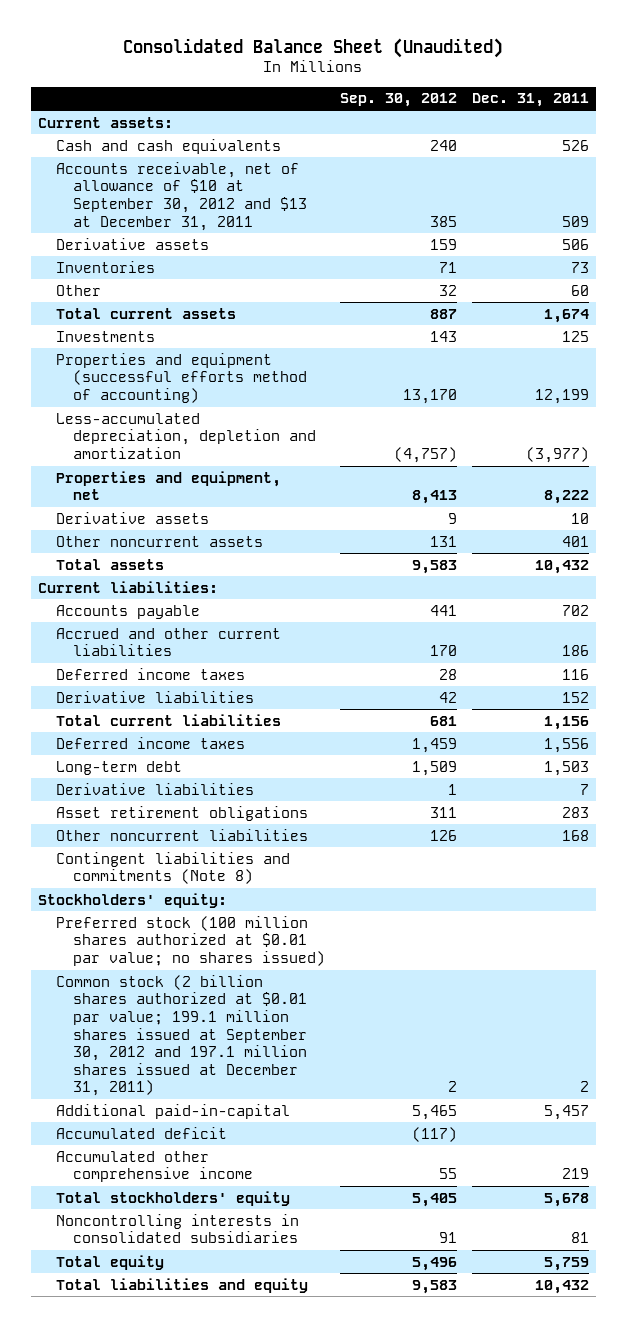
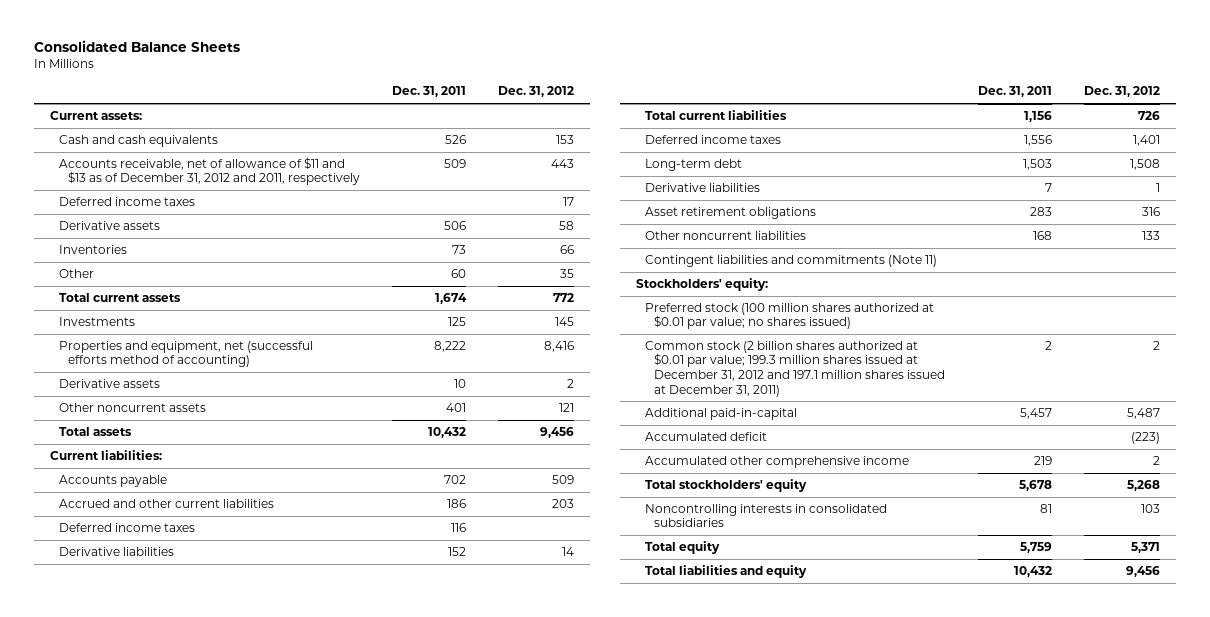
[123,38,504,59] Consolidated Balance Sheet (Unaudited) -> [33,39,240,52] Consolidated Balance Sheets
[339,93,457,108] Sep. 30, 2012 -> none
none -> [498,86,575,98] Dec. 31, 2012
[55,161,307,231] Accounts receivable, net of allowance of $10 at September 30, 2012 and $13 at December 31, 2011 -> [58,156,361,186] Accounts receivable, net of allowance of $11 and $13 as of December 31, 2012 and 2011, respectively
none -> [58,196,195,206] Deferred income taxes
[55,352,307,403] Properties and equipment (successful efforts method of accounting) -> none
[55,412,316,459] Less-accumulated depreciation, depletion and amortization -> none
[55,470,281,501] Properties and equipment, net -> [58,340,313,368] Properties and equipment, net (successful efforts method of accounting)
[55,851,290,885] Contingent liabilities and commitments (Note 8) -> [645,254,938,267] Contingent liabilities and commitments (Note 11)
[55,974,307,1097] Common stock (2 billion shares authorized at $0.01 par value; 199.1 million shares issued at September 30, 2012 and 197.1 million shares issued at December 31, 2011) -> [645,340,946,397] Common stock (2 billion shares authorized at $0.01 par value; 199.3 million shares issued at December 31, 2012 and 197.1 million shares issued at December 31, 2011)

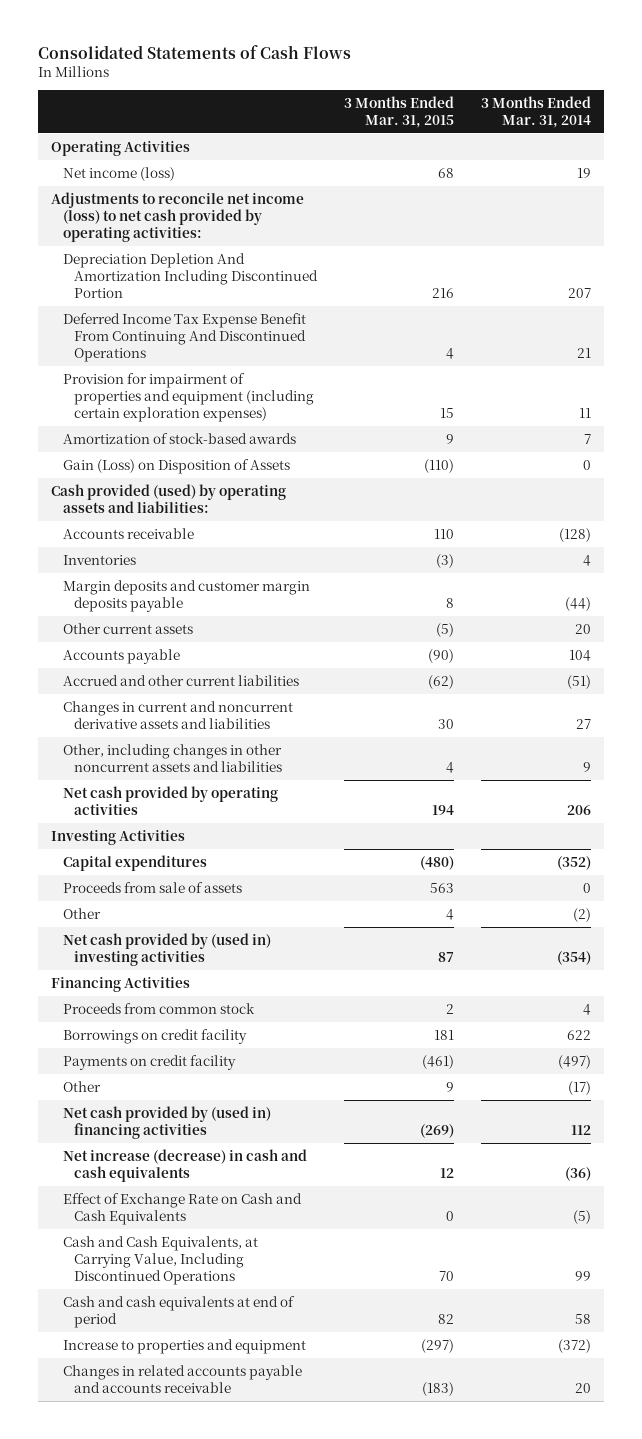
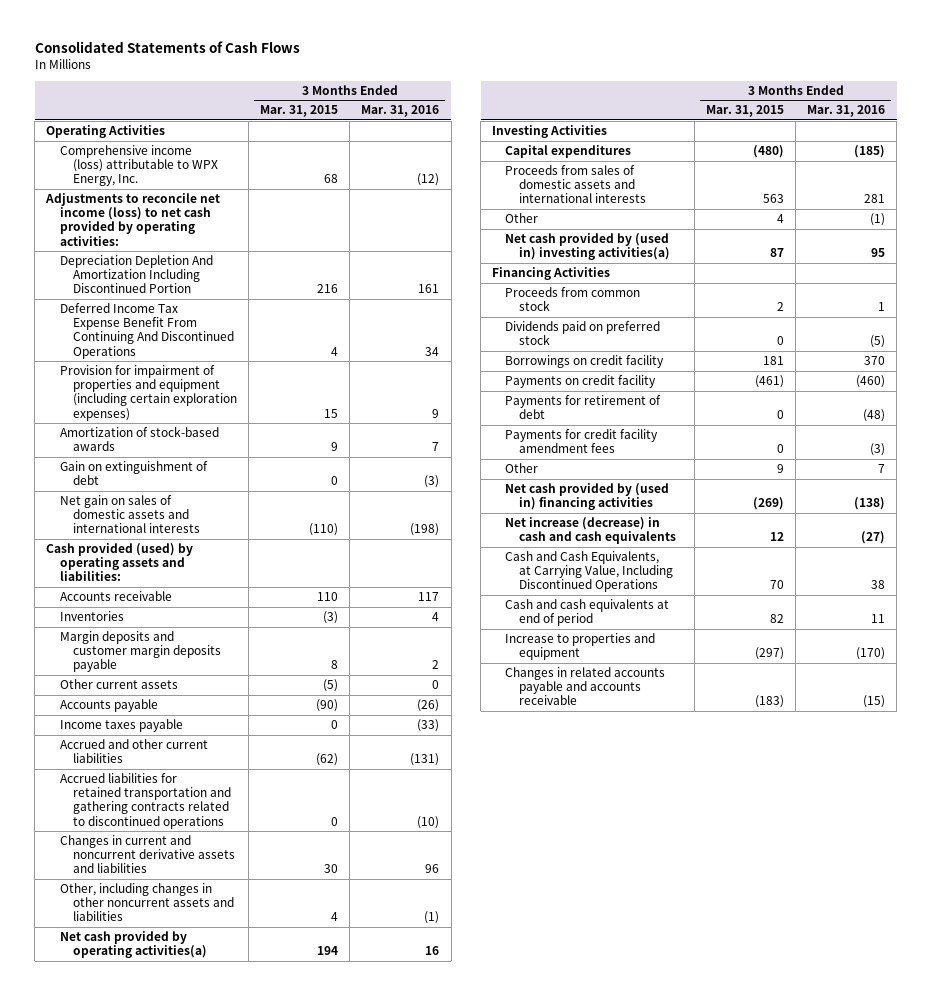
[480,95,591,128] 3 Months Ended Mar. 31, 2014 -> none
none -> [361,105,440,118] Mar. 31, 2016
[62,166,175,181] Net income (loss) -> [59,145,218,187] Comprehensive income (loss) attributable to WPX Energy, Inc.
none -> [59,461,208,486] Gain on extinguishment of debt
[62,458,290,474] Gain (Loss) on Disposition of Assets -> [59,495,200,534] Net gain on sales of domestic assets and international interests
none -> [59,719,183,733] Income taxes payable
none -> [59,773,231,829] Accrued liabilities for retained transportation and gathering contracts related to discontinued operations
[62,785,278,815] Net cash provided by operating activities -> [59,931,207,959] Net cash provided by operating activities(a)
[62,881,242,893] Proceeds from sale of assets -> [505,165,646,204] Proceeds from sales of domestic assets and international interests
[62,932,271,966] Net cash provided by (used in) investing activities -> [505,233,670,261] Net cash provided by (used in) investing activities(a)
none -> [505,321,661,346] Dividends paid on preferred stock
none -> [505,395,662,420] Payments for retirement of debt
none -> [505,429,659,454] Payments for credit facility amendment fees
[62,1192,302,1225] Effect of Exchange Rate on Cash and Cash Equivalents -> none

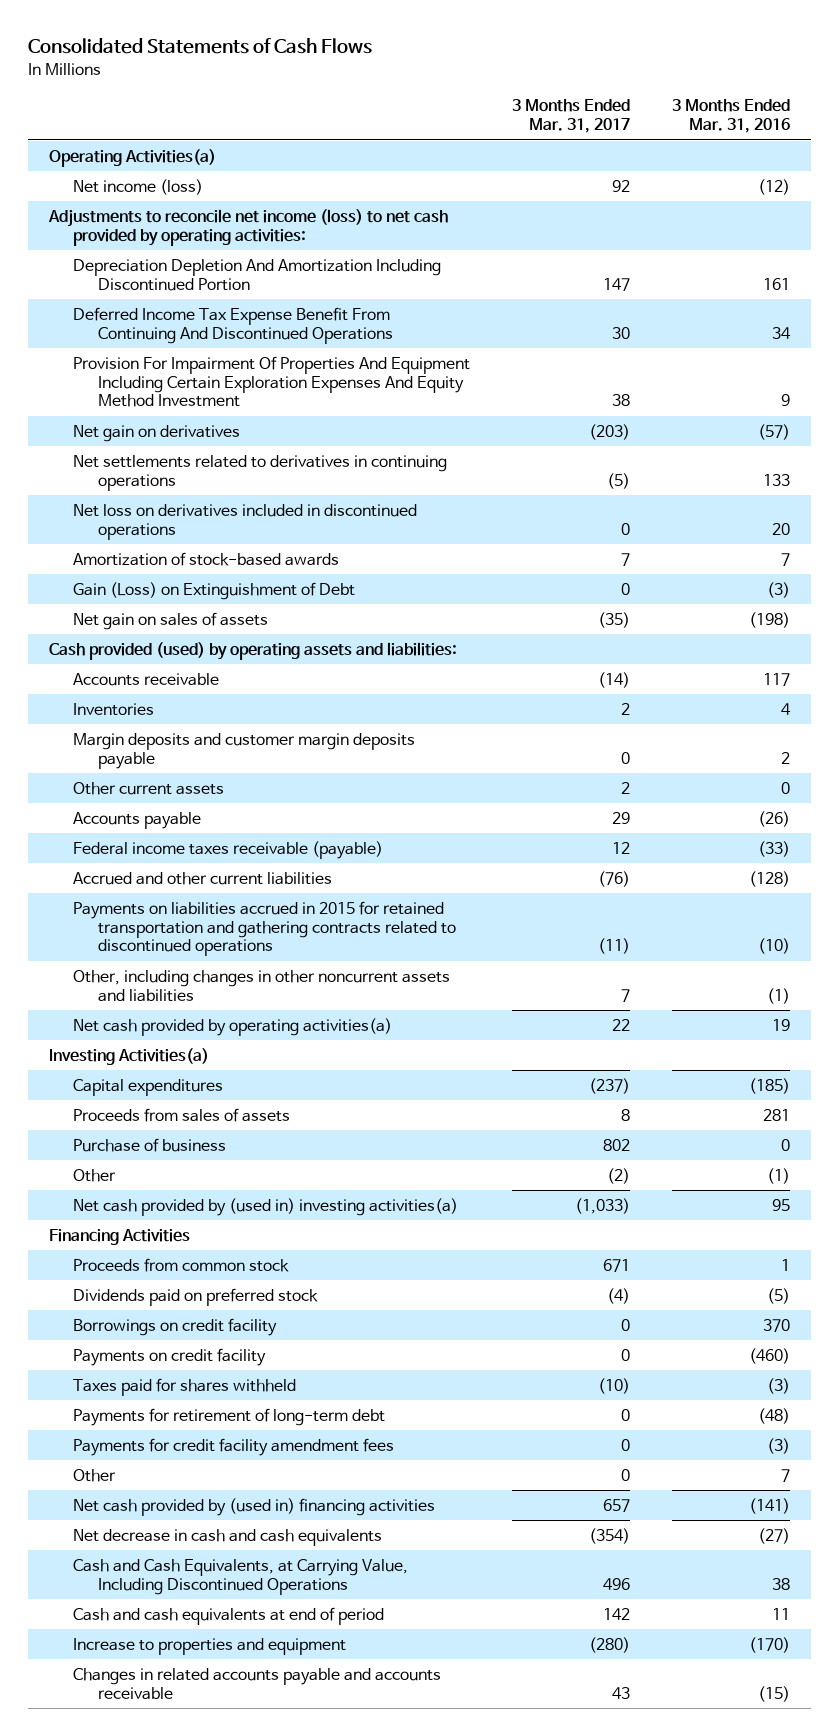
[260,105,339,118] Mar. 31, 2015 -> none
none -> [512,99,631,134] 3 Months Ended Mar. 31, 2017
[59,145,218,187] Comprehensive income (loss) attributable to WPX Energy, Inc. -> none
[46,125,166,139] Operating Activities -> [49,148,217,167] Operating Activities(a)
none -> [73,178,204,195] Net income (loss)
[59,365,237,421] Provision for impairment of properties and equipment (including certain exploration expenses) -> [73,355,471,408] Provision For Impairment Of Properties And Equipment Including Certain Exploration Expenses And Equity Method Investment
none -> [73,424,241,442] Net gain on derivatives
none -> [73,454,448,491] Net settlements related to derivatives in continuing operations
none -> [73,503,418,540] Net loss on derivatives included in discontinued operations
[59,461,208,486] Gain on extinguishment of debt -> [73,581,356,600] Gain (Loss) on Extinguishment of Debt
[59,495,200,534] Net gain on sales of domestic assets and international interests -> [73,611,269,630] Net gain on sales of assets
[59,835,235,874] Changes in current and noncurrent derivative assets and liabilities -> none
[59,719,183,733] Income taxes payable -> [73,840,384,859] Federal income taxes receivable (payable)
[410,753,440,767] (131) -> [748,870,790,887] (128)
[59,773,231,829] Accrued liabilities for retained transportation and gathering contracts related to discontinued operations -> [73,900,456,957] Payments on liabilities accrued in 2015 for retained transportation and gathering contracts related to discontinued operations
[425,946,440,956] 16 -> [771,1018,790,1031] 19
[492,125,608,139] Investing Activities -> [49,1047,210,1065] Investing Activities(a)
[505,165,646,204] Proceeds from sales of domestic assets and international interests -> [73,1107,291,1122] Proceeds from sales of assets
none -> [73,1137,227,1152] Purchase of business
none -> [73,1377,297,1396] Taxes paid for shares withheld
[505,395,662,420] Payments for retirement of debt -> [73,1407,386,1426] Payments for retirement of long-term debt
[854,497,886,511] (138) -> [748,1497,790,1514] (141)
[505,517,676,545] Net increase (decrease) in cash and cash equivalents -> [73,1528,383,1546] Net decrease in cash and cash equivalents

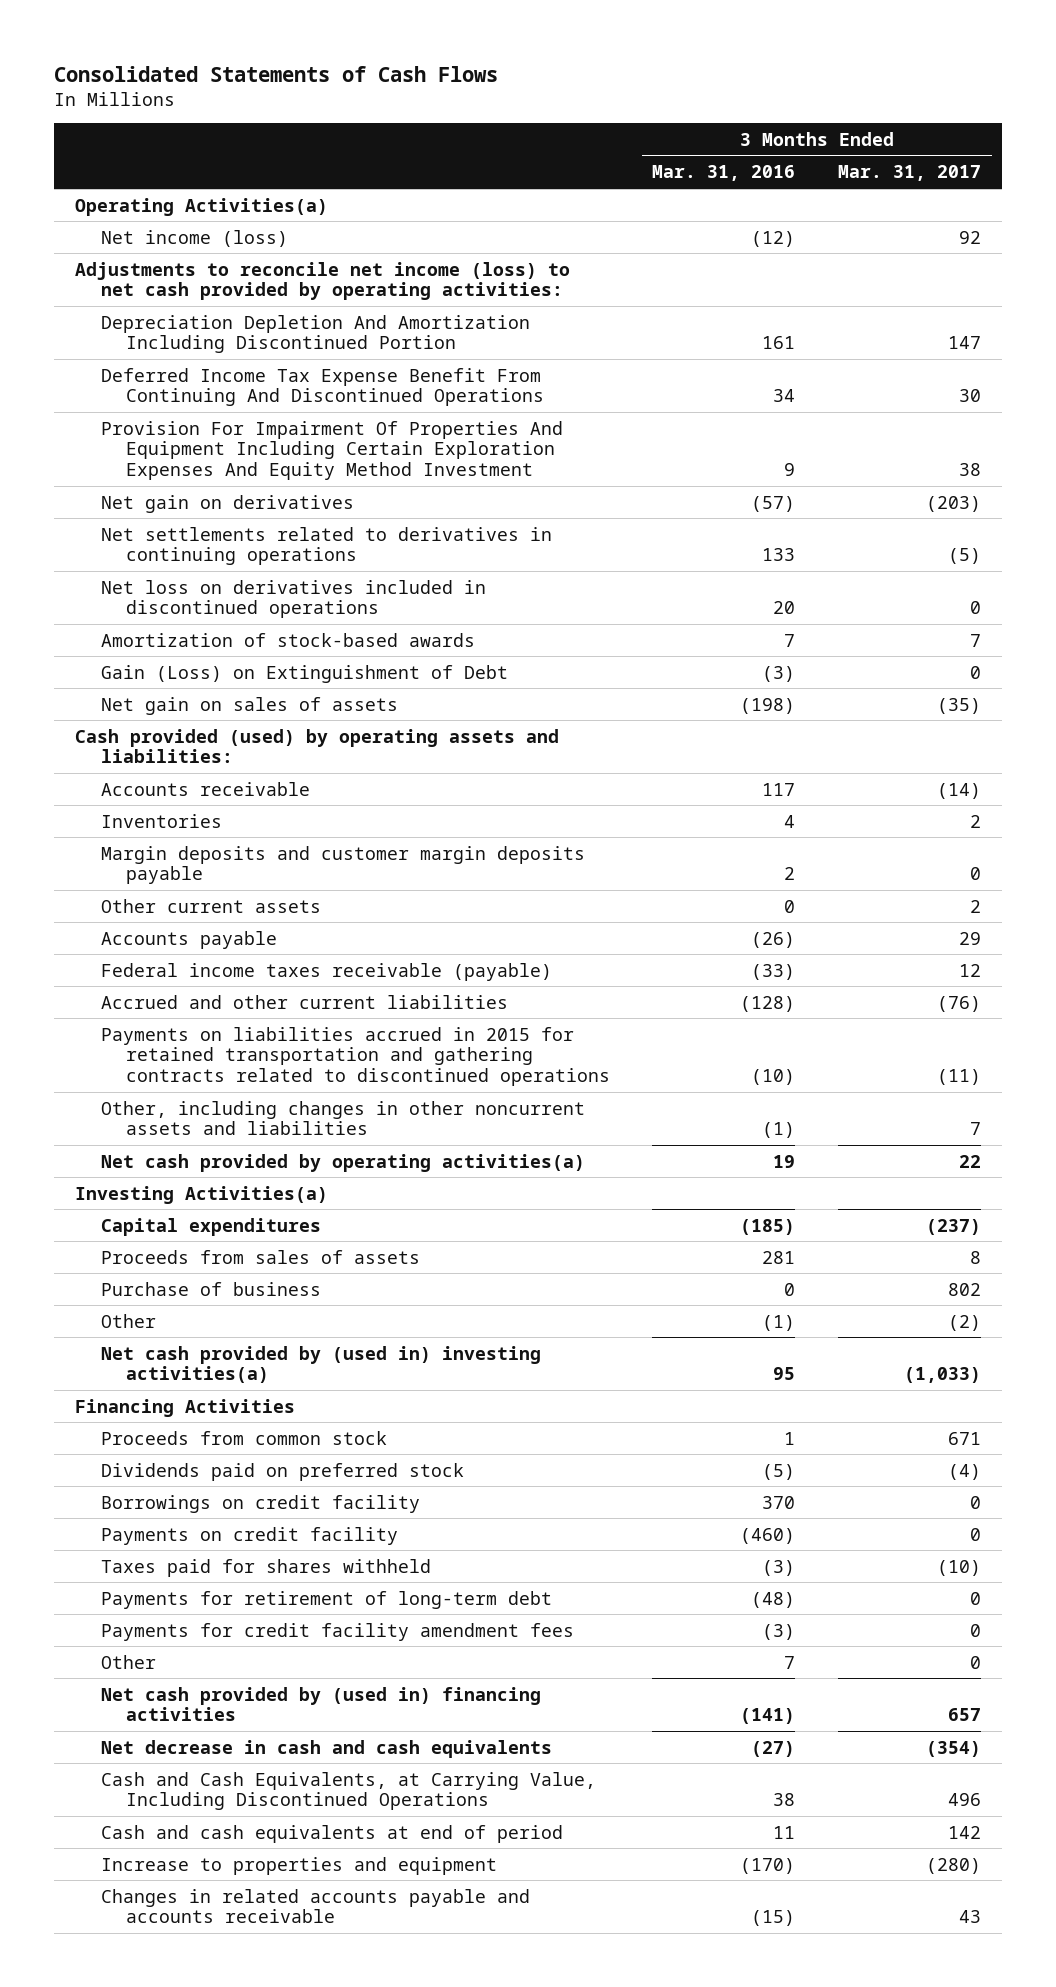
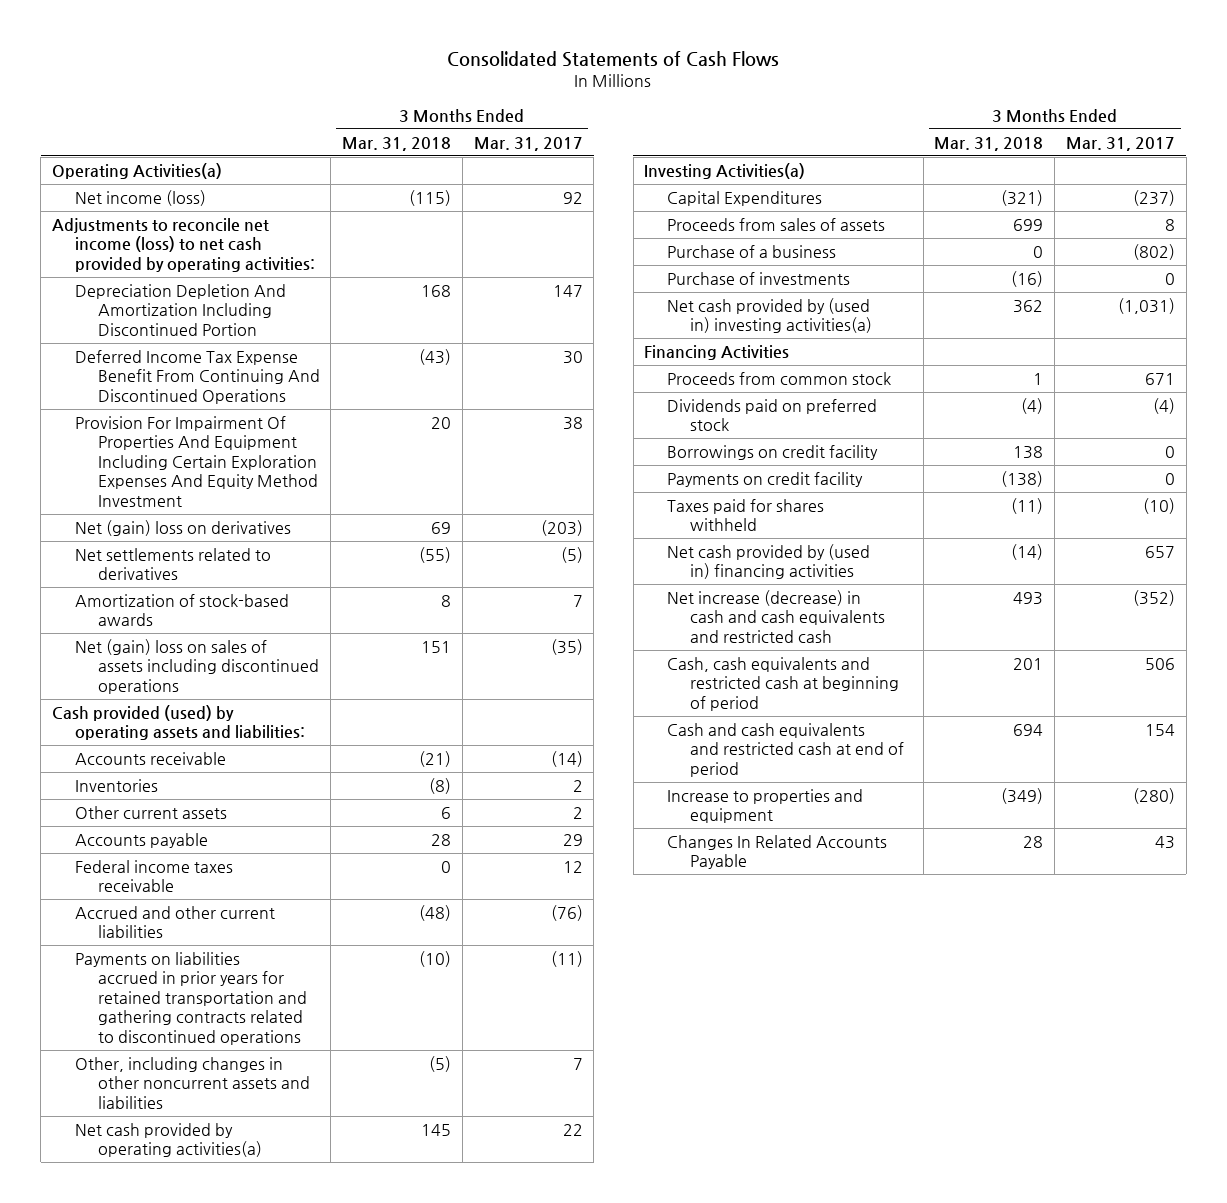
[652,165,796,182] Mar. 31, 2016 -> none
none -> [342,136,452,151] Mar. 31, 2018
[100,579,486,619] Net loss on derivatives included in discontinued operations -> none
[100,494,354,513] Net gain on derivatives -> [74,519,291,536] Net (gain) loss on derivatives
[100,526,552,566] Net settlements related to derivatives in continuing operations -> [74,547,271,581] Net settlements related to derivatives
[100,664,508,683] Gain (Loss) on Extinguishment of Debt -> none
[100,696,398,715] Net gain on sales of assets -> [74,638,319,694] Net (gain) loss on sales of assets including discontinued operations
[100,845,585,885] Margin deposits and customer margin deposits payable -> none
[100,962,552,981] Federal income taxes receivable (payable) -> [74,859,233,893] Federal income taxes receivable
[100,1026,610,1087] Payments on liabilities accrued in 2015 for retained transportation and gathering contracts related to discontinued operations -> [74,951,307,1045] Payments on liabilities accrued in prior years for retained transportation and gathering contracts related to discontinued operations
[100,1217,321,1236] Capital expenditures -> [667,190,823,206] Capital Expenditures
[100,1313,156,1328] Other -> none
none -> [667,244,837,258] Purchase of a business
[100,1281,321,1296] Purchase of business -> [667,271,851,285] Purchase of investments
[948,1282,982,1296] 802 -> [1164,272,1175,285] 0
[904,1367,982,1384] (1,033) -> [1117,297,1175,314] (1,031)
[100,1590,552,1609] Payments for retirement of long-term debt -> none
[100,1622,574,1641] Payments for credit facility amendment fees -> none
[100,1654,156,1669] Other -> none
[100,1771,596,1811] Cash and Cash Equivalents, at Carrying Value, Including Discontinued Operations -> none
[100,1739,552,1758] Net decrease in cash and cash equivalents -> [667,589,885,643] Net increase (decrease) in cash and cash equivalents and restricted cash
[926,1740,982,1757] (354) -> [1132,589,1175,606] (352)
none -> [667,656,899,711] Cash, cash equivalents and restricted cash at beginning of period
[100,1824,563,1843] Cash and cash equivalents at end of period -> [667,722,904,777] Cash and cash equivalents and restricted cash at end of period
[948,1825,982,1839] 142 -> [1144,723,1175,736] 154
[100,1888,530,1924] Changes in related accounts payable and accounts receivable -> [667,834,888,870] Changes In Related Accounts Payable

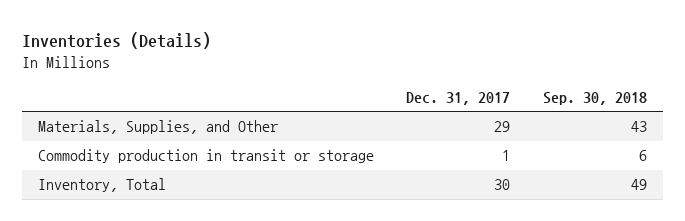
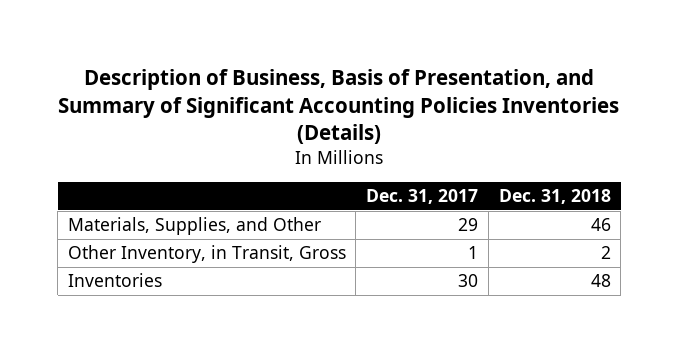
[21,31,211,49] Inventories (Details) -> [58,69,620,145] Description of Business, Basis of Presentation, and Summary of Significant Accounting Policies Inventories (Details)
[542,91,647,105] Sep. 30, 2018 -> none
none -> [498,189,611,205] Dec. 31, 2018
[37,149,374,164] Commodity production in transit or storage -> none
none -> [67,245,346,264] Other Inventory, in Transit, Gross
[37,178,166,193] Inventory, Total -> [67,273,162,288] Inventories

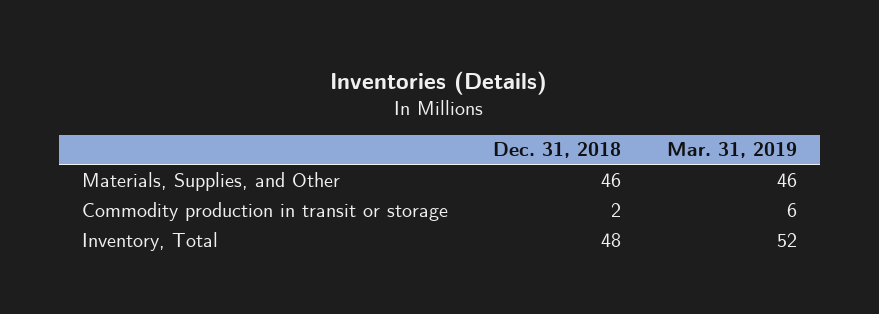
[58,69,620,145] Description of Business, Basis of Presentation, and Summary of Significant Accounting Policies Inventories (Details) -> [330,70,548,95] Inventories (Details)
[366,189,479,205] Dec. 31, 2017 -> none
none -> [667,142,798,159] Mar. 31, 2019
[67,245,346,264] Other Inventory, in Transit, Gross -> none
none -> [81,201,448,221] Commodity production in transit or storage
[67,273,162,288] Inventories -> [81,231,218,251] Inventory, Total

